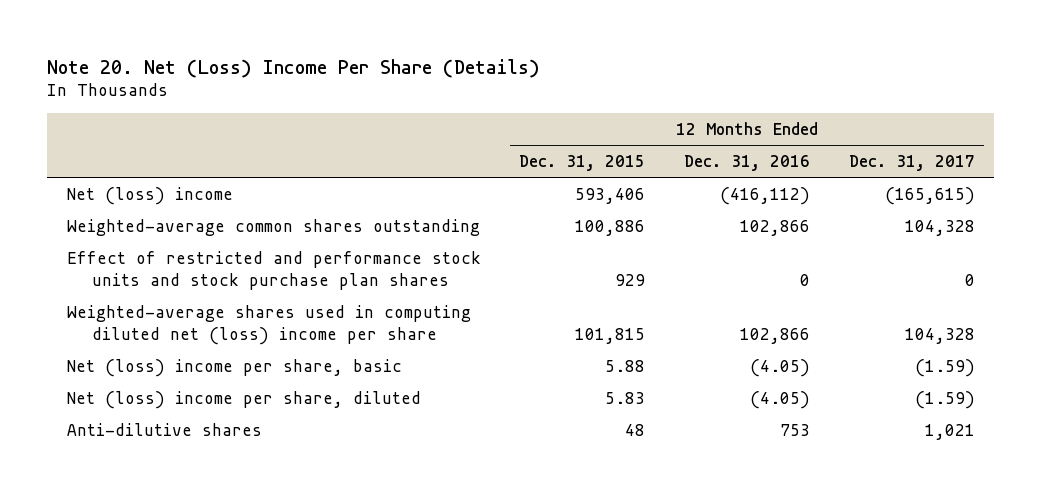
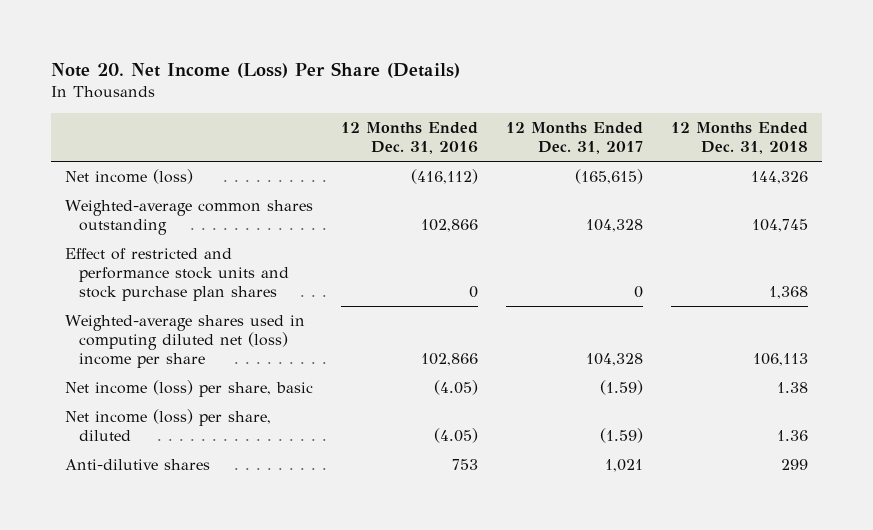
[47,58,541,78] Note 20. Net (Loss) Income Per Share (Details) -> [51,61,461,78] Note 20. Net Income (Loss) Per Share (Details)
[519,155,646,172] Dec. 31, 2015 -> none
none -> [670,122,808,155] 12 Months Ended Dec. 31, 2018
[66,186,233,205] Net (loss) income -> [65,168,194,184] Net income (loss)
[66,358,402,377] Net (loss) income per share, basic -> [65,379,314,397] Net income (loss) per share, basic
[66,390,421,409] Net (loss) income per share, diluted -> [65,408,272,442] Net income (loss) per share, diluted

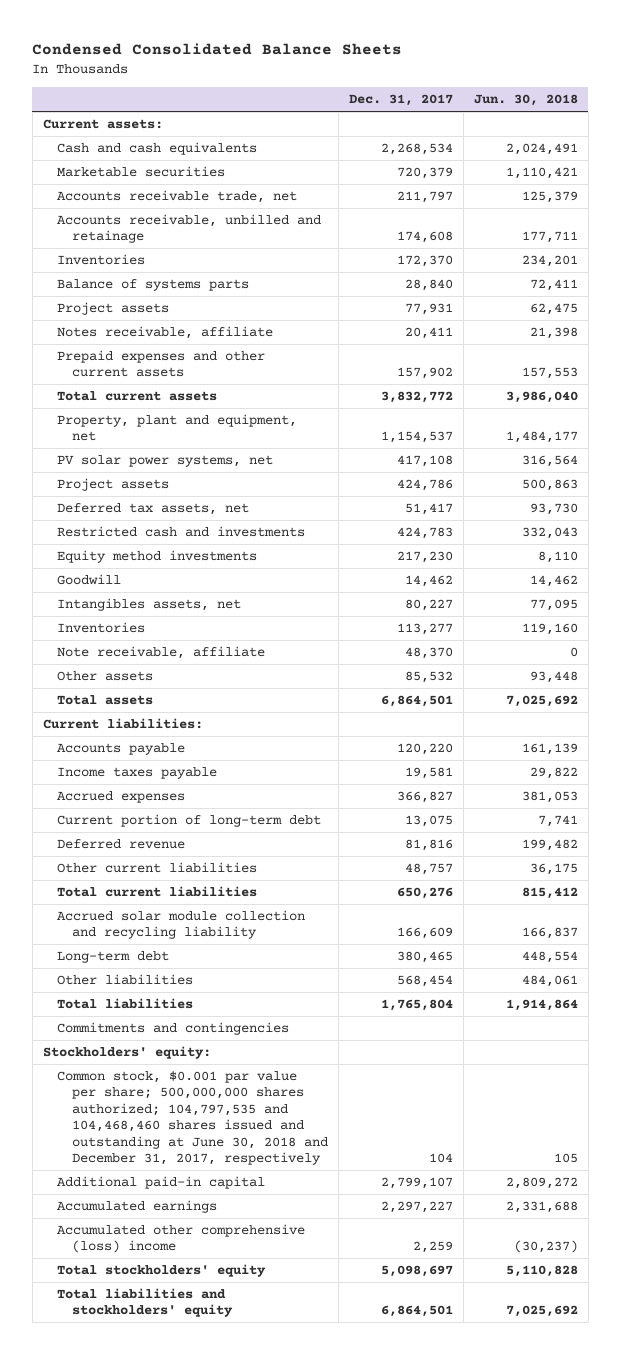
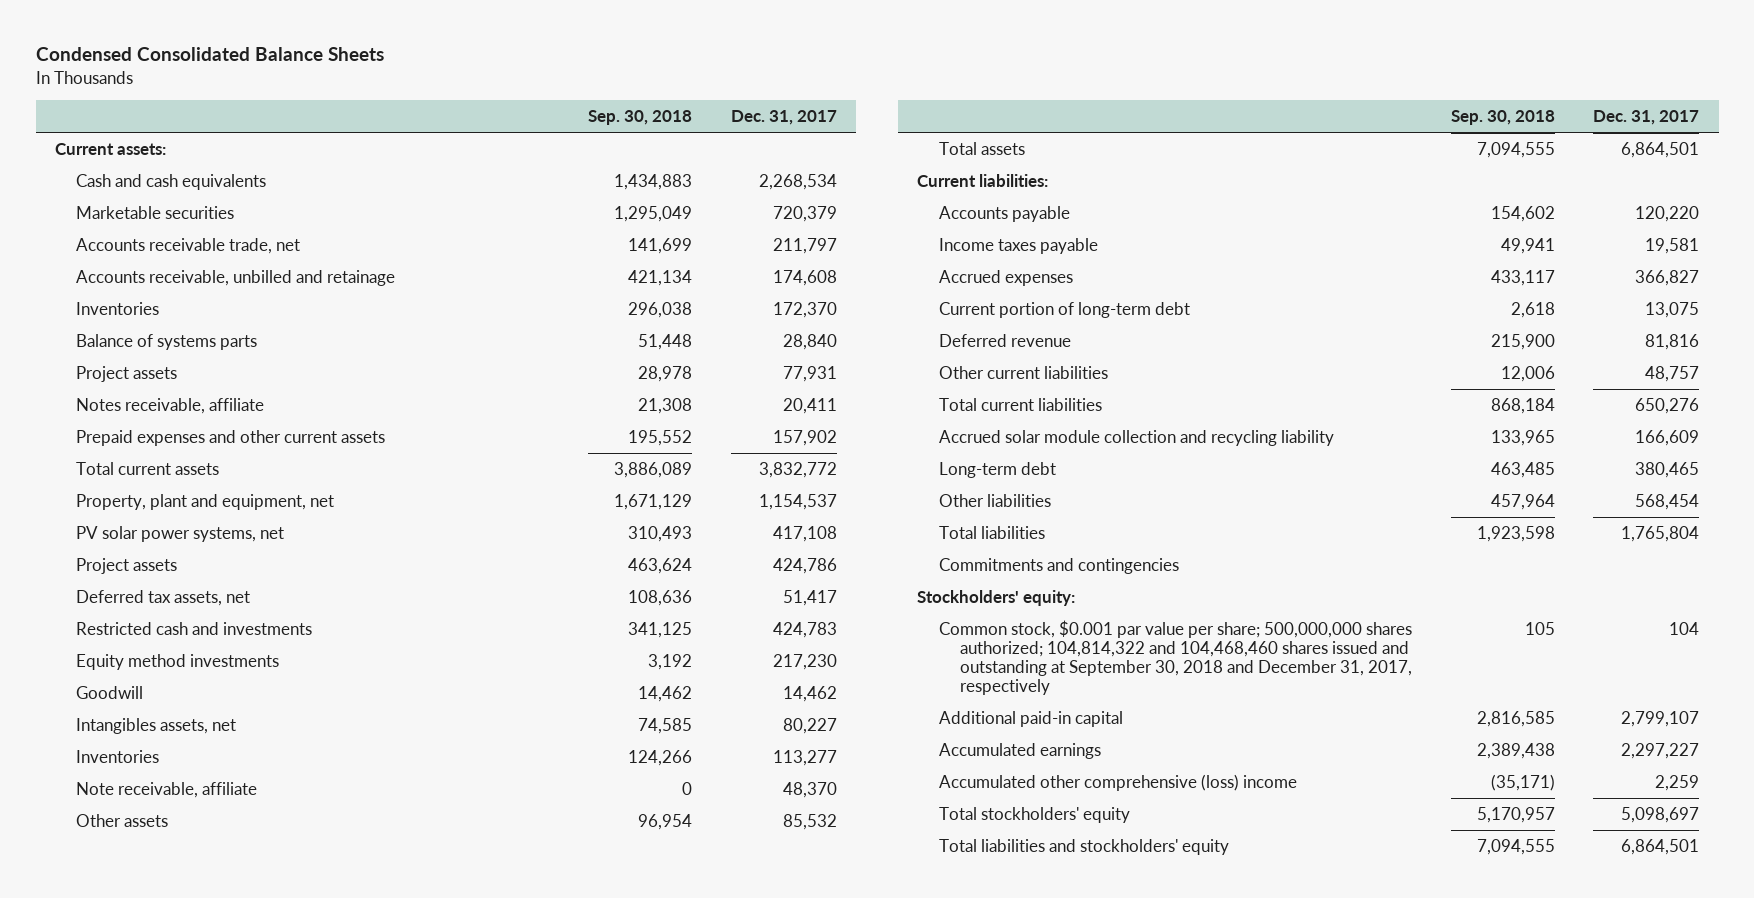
[473,94,578,107] Jun. 30, 2018 -> none
none -> [588,110,693,126] Sep. 30, 2018
[57,1070,328,1166] Common stock, $0.001 par value per share; 500,000,000 shares authorized; 104,797,535 and 104,468,460 shares issued and outstanding at June 30, 2018 and December 31, 2017, respectively -> [938,620,1412,696] Common stock, $0.001 par value per share; 500,000,000 shares authorized; 104,814,322 and 104,468,460 shares issued and outstanding at September 30, 2018 and December 31, 2017, respectively

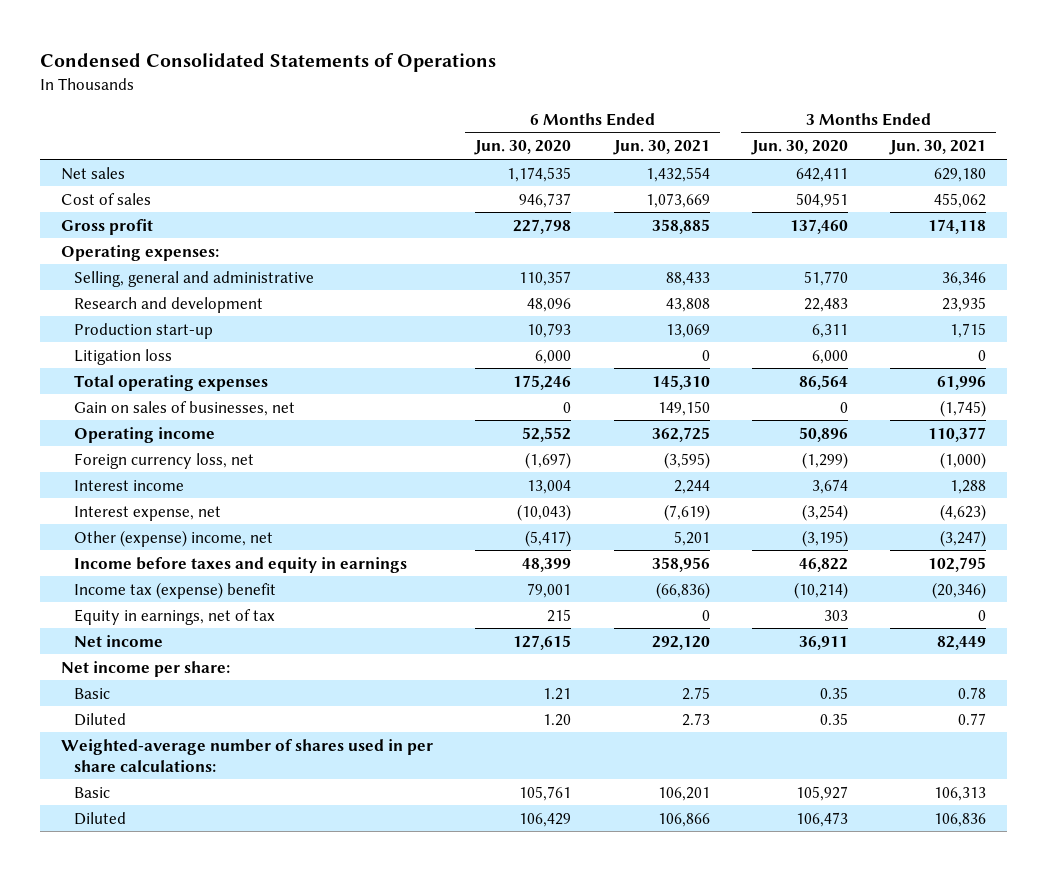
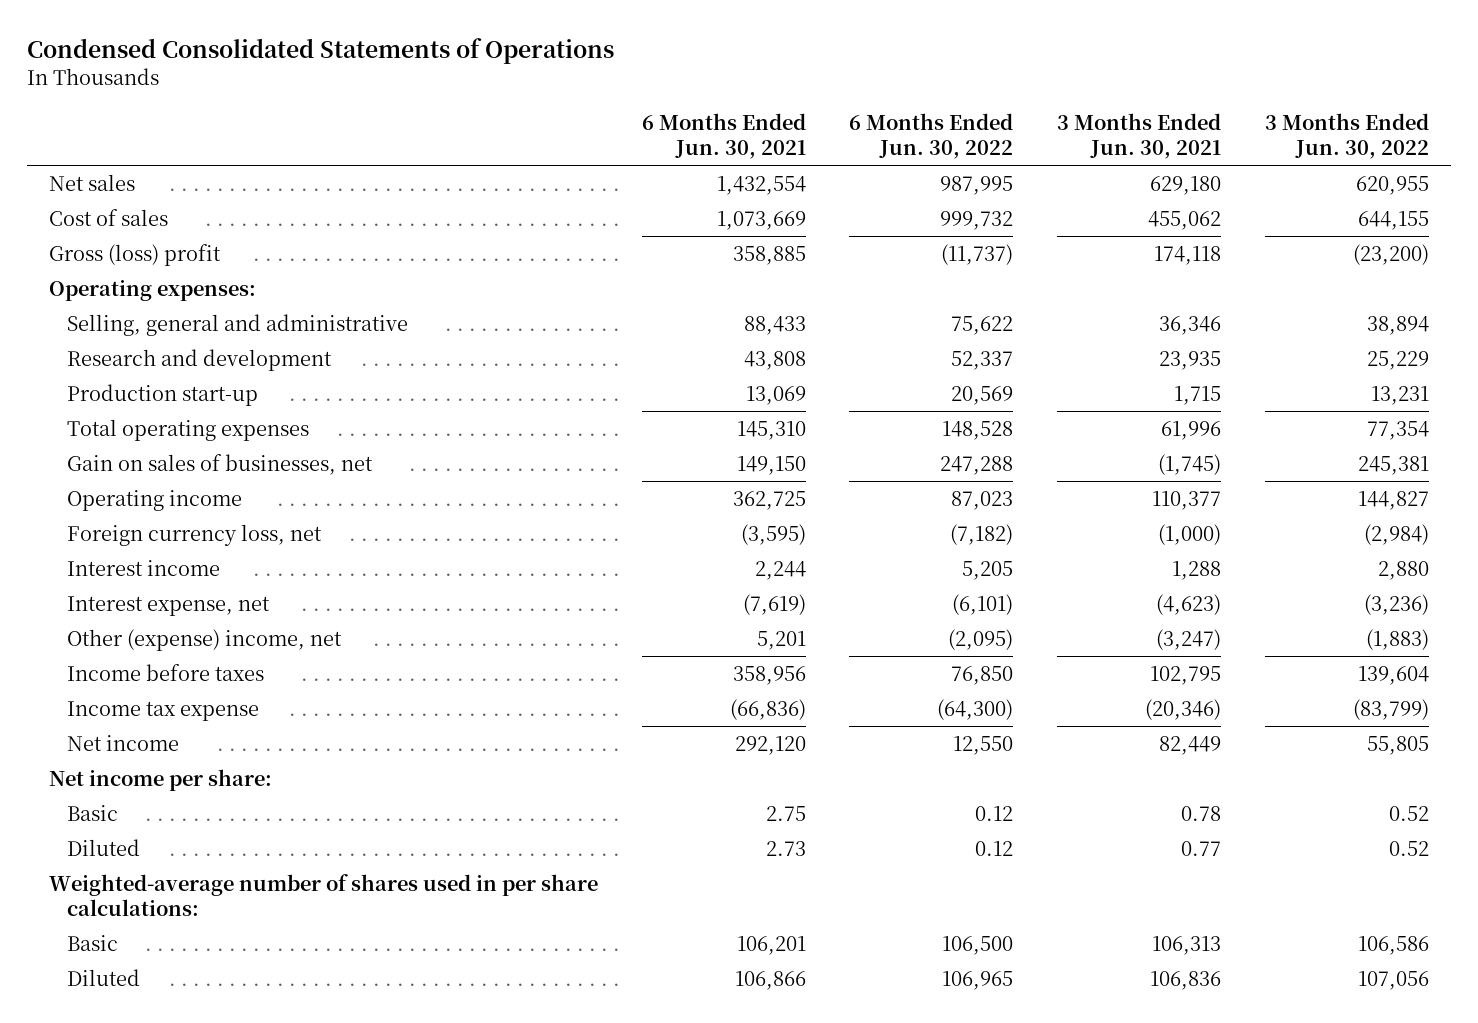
[474,140,572,156] Jun. 30, 2020 -> none
[750,140,848,156] Jun. 30, 2020 -> none
none -> [849,113,1014,159] 6 Months Ended Jun. 30, 2022
none -> [1264,113,1429,159] 3 Months Ended Jun. 30, 2022
[61,218,154,235] Gross profit -> [49,243,222,266] Gross (loss) profit
[74,348,173,365] Litigation loss -> none
[74,608,276,625] Equity in earnings, net of tax -> none
[74,556,408,573] Income before taxes and equity in earnings -> [66,663,264,681] Income before taxes
[74,581,277,599] Income tax (expense) benefit -> [66,700,259,721] Income tax expense

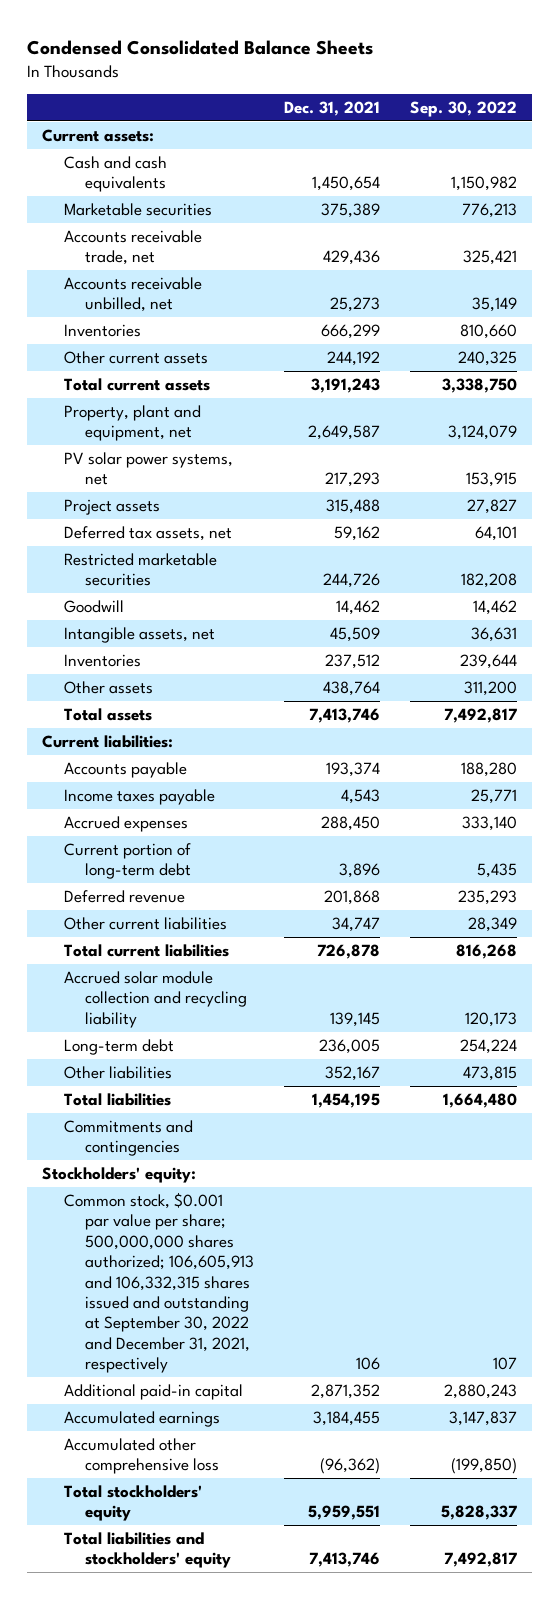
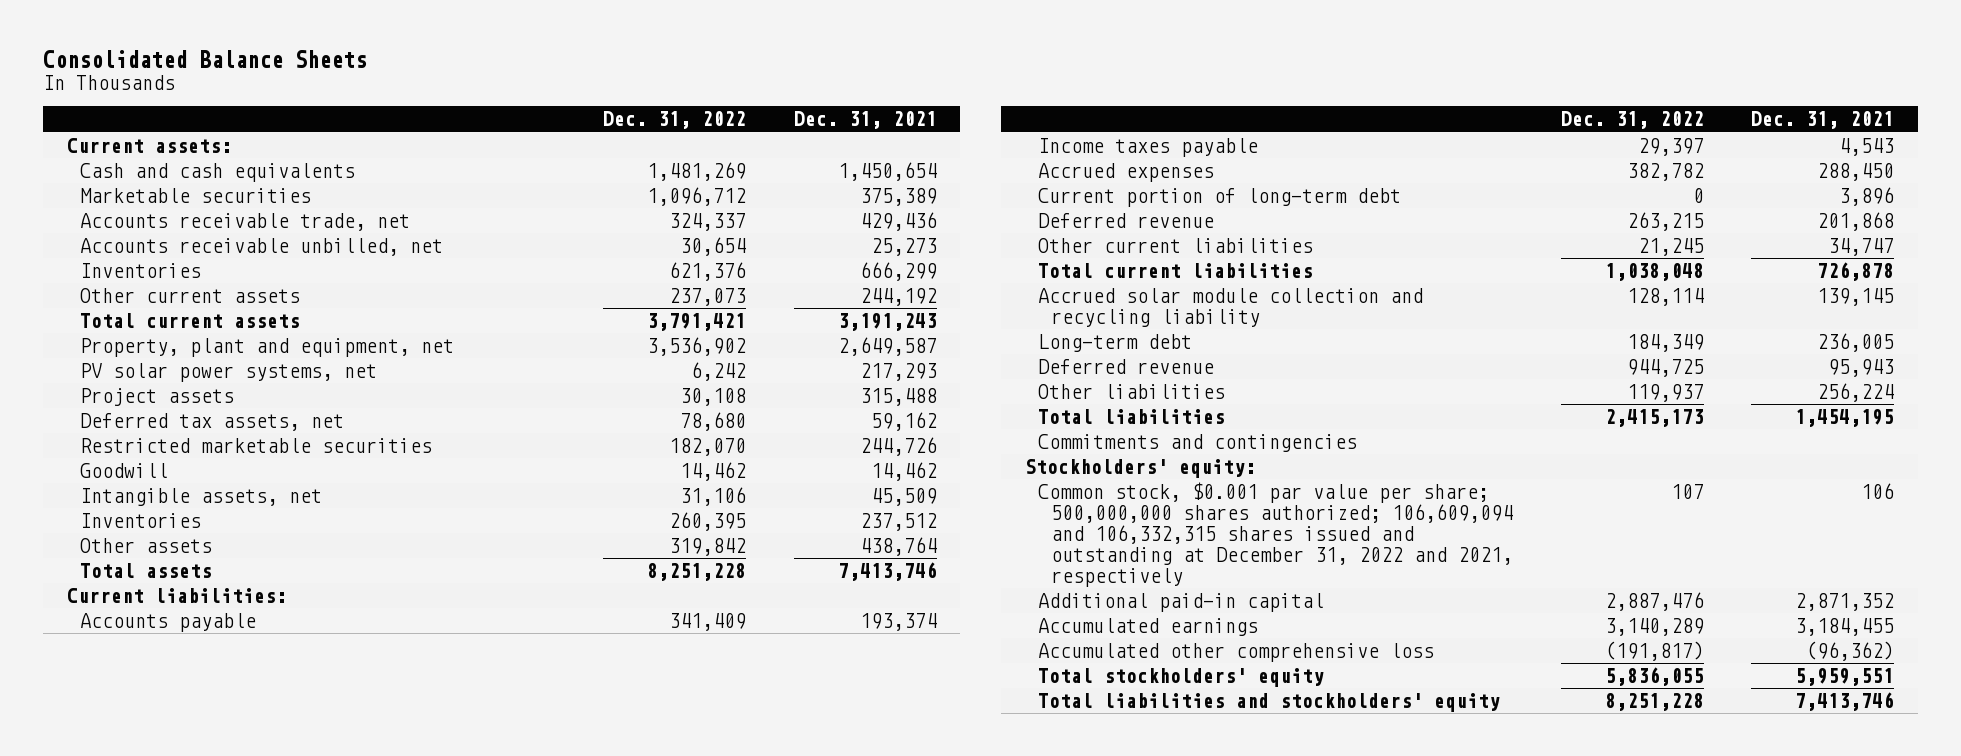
[27,39,374,55] Condensed Consolidated Balance Sheets -> [43,50,368,69] Consolidated Balance Sheets
[409,100,517,117] Sep. 30, 2022 -> none
none -> [603,111,747,130] Dec. 31, 2022
none -> [1037,359,1214,375] Deferred revenue
[324,1066,380,1082] 352,167 -> [1817,383,1895,403] 256,224
[63,1192,255,1374] Common stock, $0.001 par value per share; 500,000,000 shares authorized; 106,605,913 and 106,332,315 shares issued and outstanding at September 30, 2022 and December 31, 2021, respectively -> [1037,482,1514,587] Common stock, $0.001 par value per share; 500,000,000 shares authorized; 106,609,094 and 106,332,315 shares issued and outstanding at December 31, 2022 and 2021, respectively

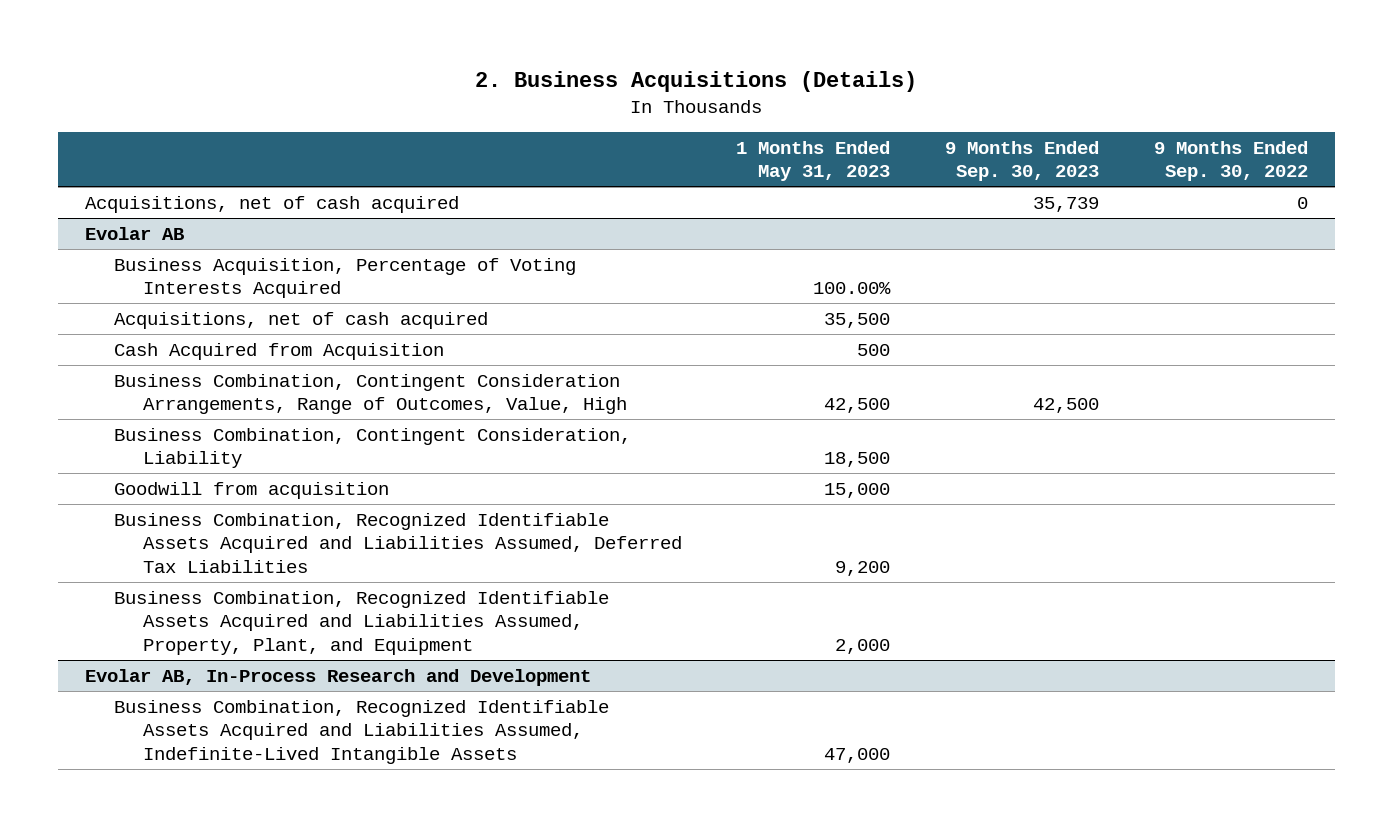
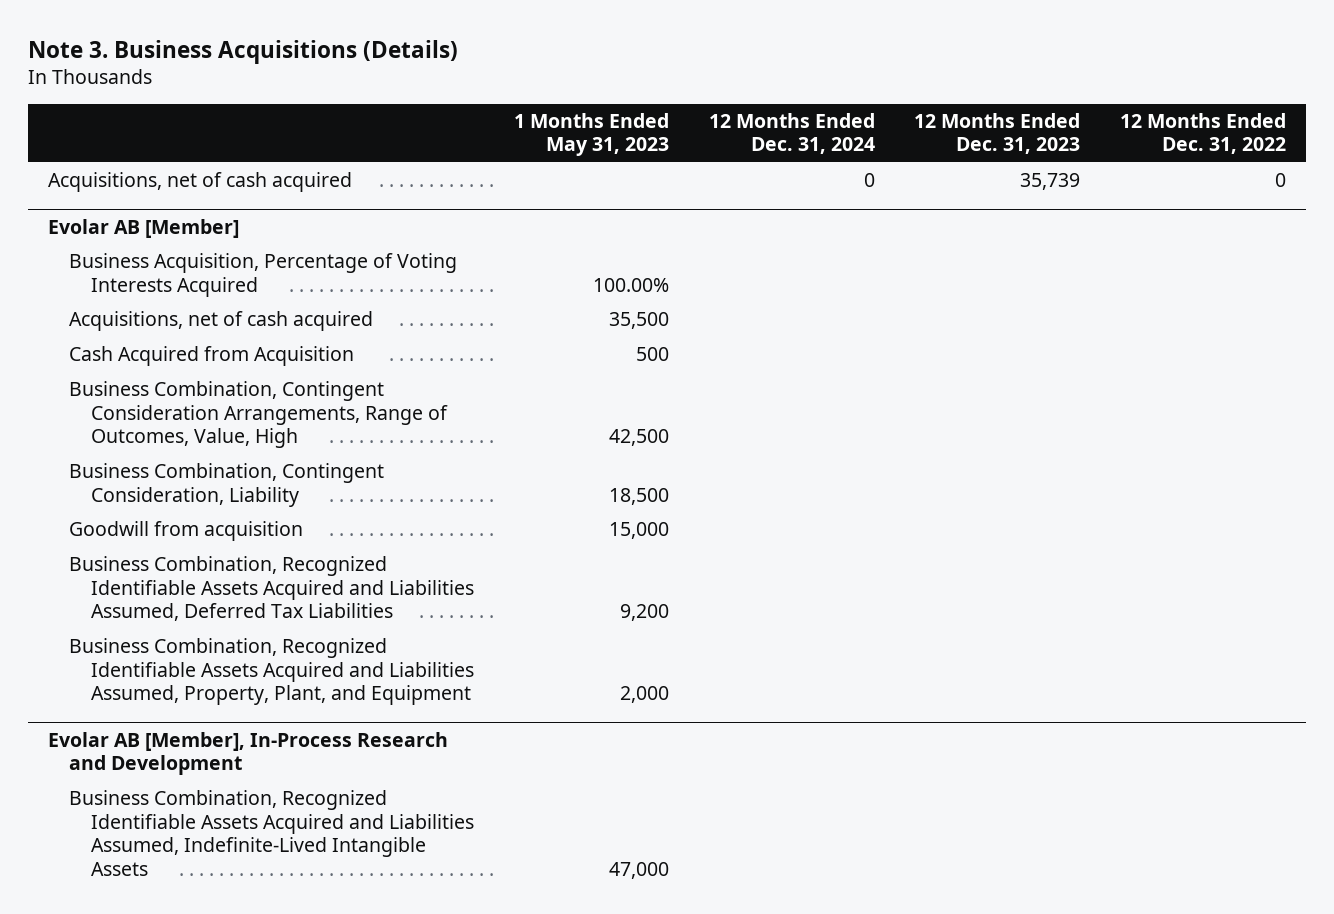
[475,71,918,93] 2. Business Acquisitions (Details) -> [27,39,458,64] Note 3. Business Acquisitions (Details)
[945,140,1100,182] 9 Months Ended Sep. 30, 2023 -> none
[1153,140,1308,182] 9 Months Ended Sep. 30, 2022 -> none
none -> [708,112,875,155] 12 Months Ended Dec. 31, 2024
none -> [914,112,1081,155] 12 Months Ended Dec. 31, 2023
none -> [1119,112,1286,155] 12 Months Ended Dec. 31, 2022
[85,226,185,240] Evolar AB -> [47,218,239,238] Evolar AB [Member]
[85,668,592,686] Evolar AB, In-Process Research and Development -> [47,731,448,776] Evolar AB [Member], In-Process Research and Development

